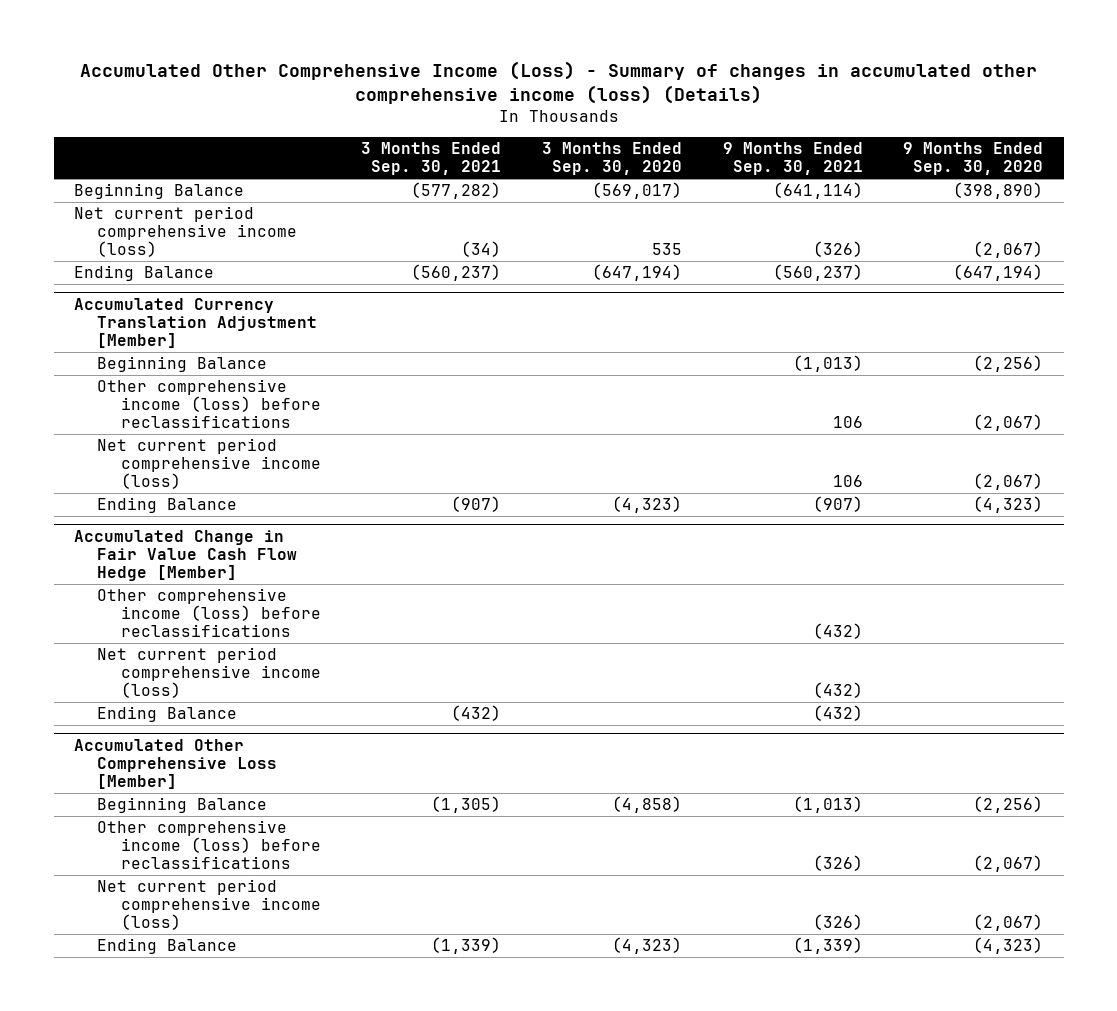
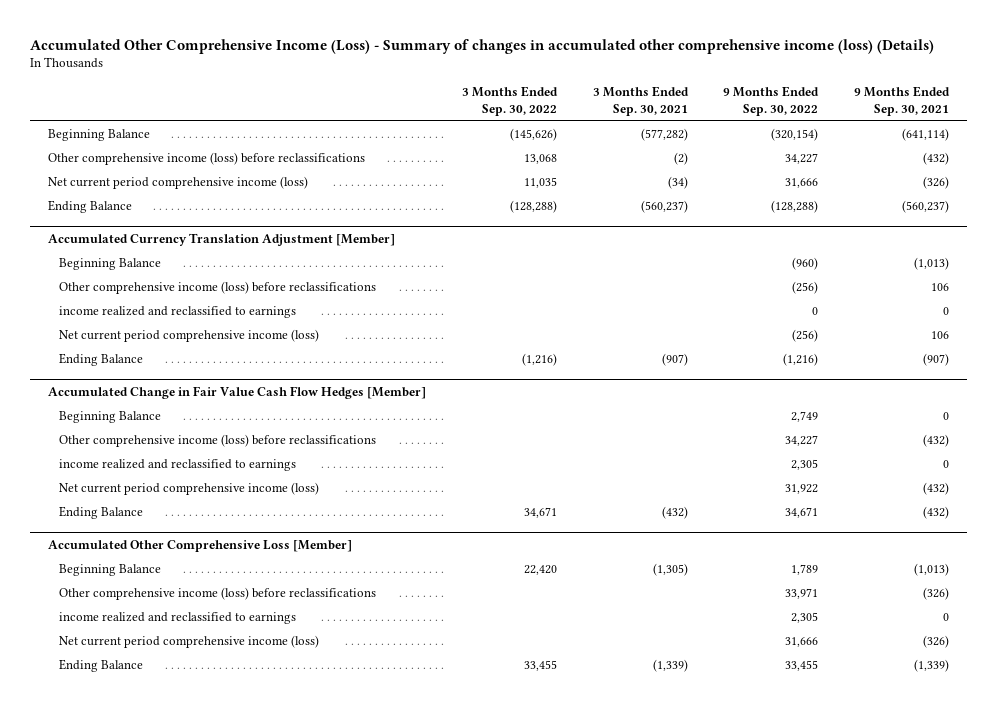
[541,142,682,176] 3 Months Ended Sep. 30, 2020 -> none
[903,142,1044,176] 9 Months Ended Sep. 30, 2020 -> none
none -> [461,86,558,116] 3 Months Ended Sep. 30, 2022
none -> [723,86,820,116] 9 Months Ended Sep. 30, 2022
none -> [47,152,365,166] Other comprehensive income (loss) before reclassifications
none -> [59,306,297,319] income realized and reclassified to earnings
[73,530,298,581] Accumulated Change in Fair Value Cash Flow Hedge [Member] -> [47,385,426,399] Accumulated Change in Fair Value Cash Flow Hedges [Member]
none -> [59,411,162,424] Beginning Balance
none -> [59,459,297,472] income realized and reclassified to earnings
none -> [59,612,297,625] income realized and reclassified to earnings

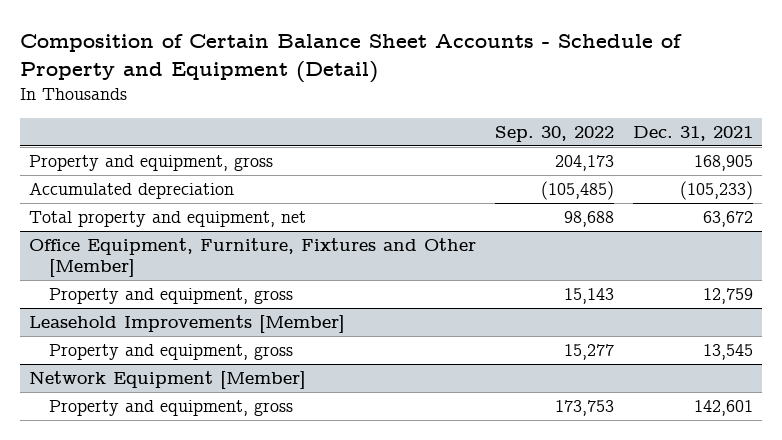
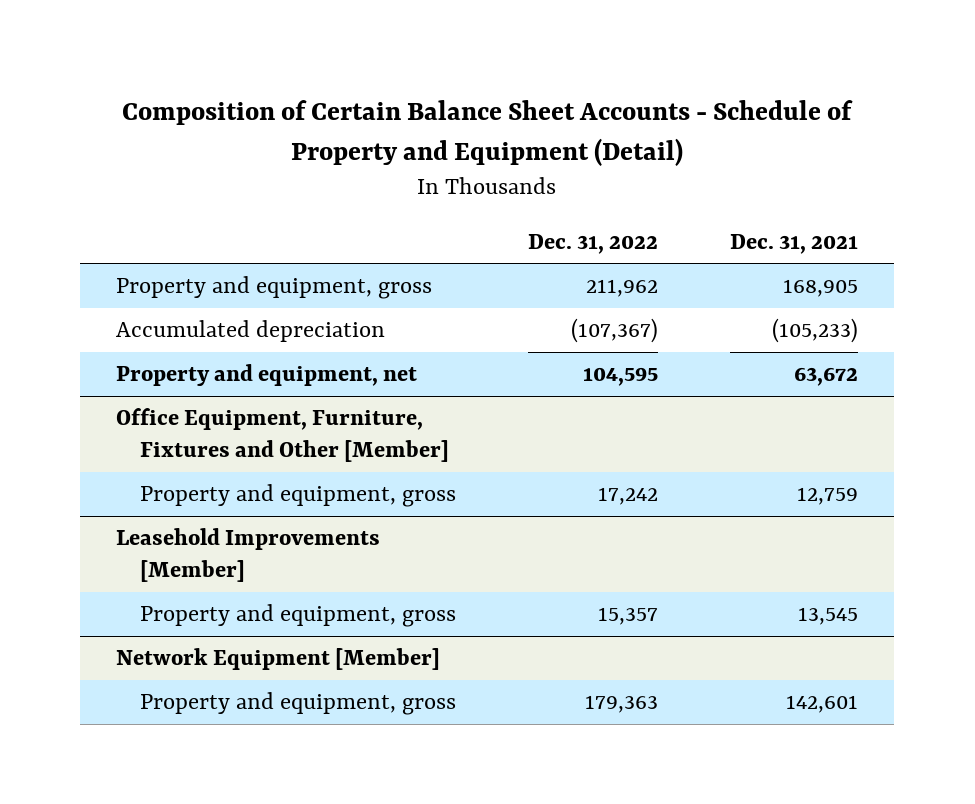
[494,126,614,143] Sep. 30, 2022 -> none
none -> [528,233,659,254] Dec. 31, 2022
[29,211,307,228] Total property and equipment, net -> [116,364,418,387] Property and equipment, net

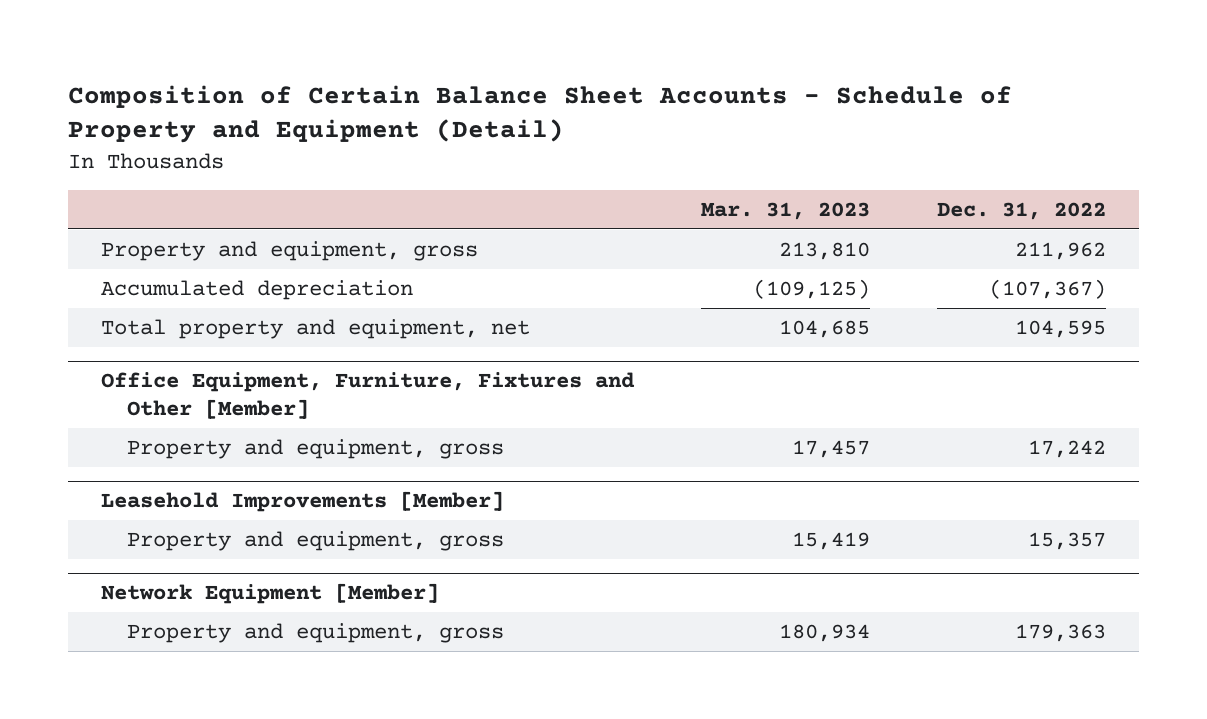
[730,233,859,254] Dec. 31, 2021 -> none
none -> [700,201,870,220] Mar. 31, 2023
[116,364,418,387] Property and equipment, net -> [101,318,531,339] Total property and equipment, net

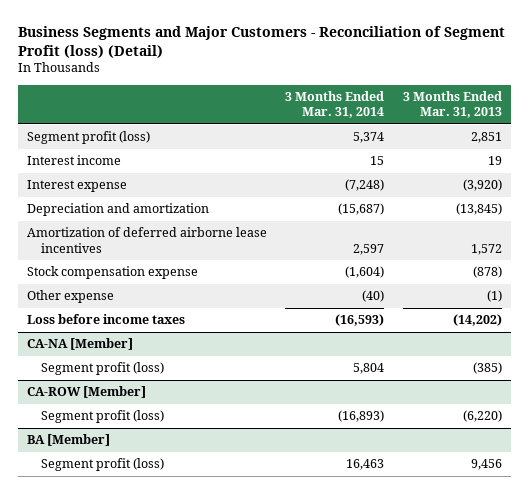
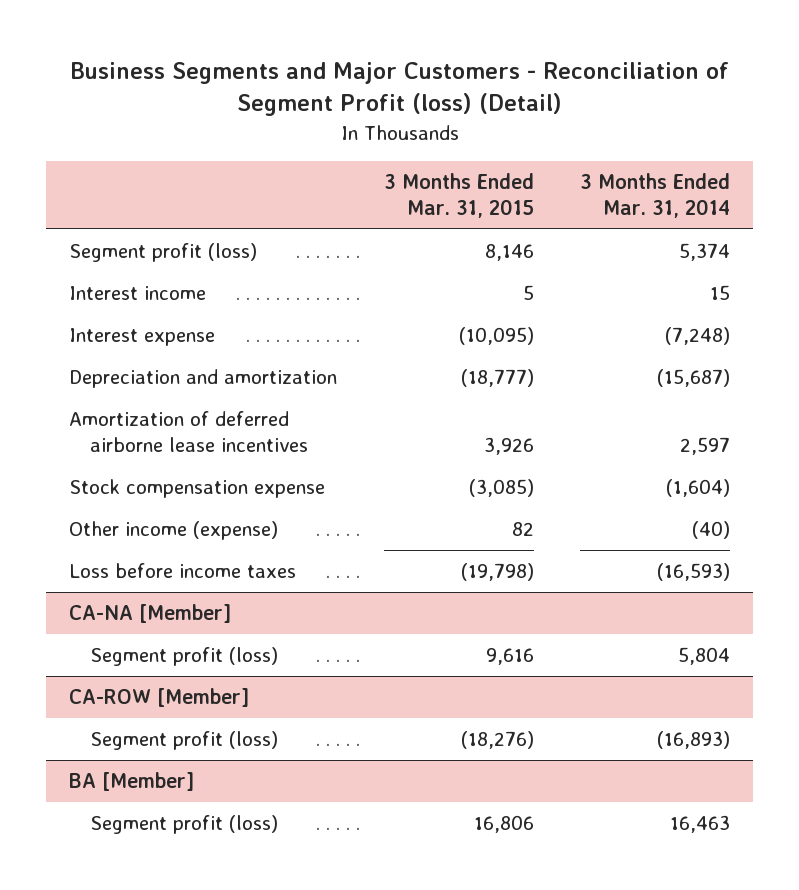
[402,90,502,119] 3 Months Ended Mar. 31, 2013 -> none
none -> [383,172,534,218] 3 Months Ended Mar. 31, 2015
[26,290,114,304] Other expense -> [69,521,279,541] Other income (expense)

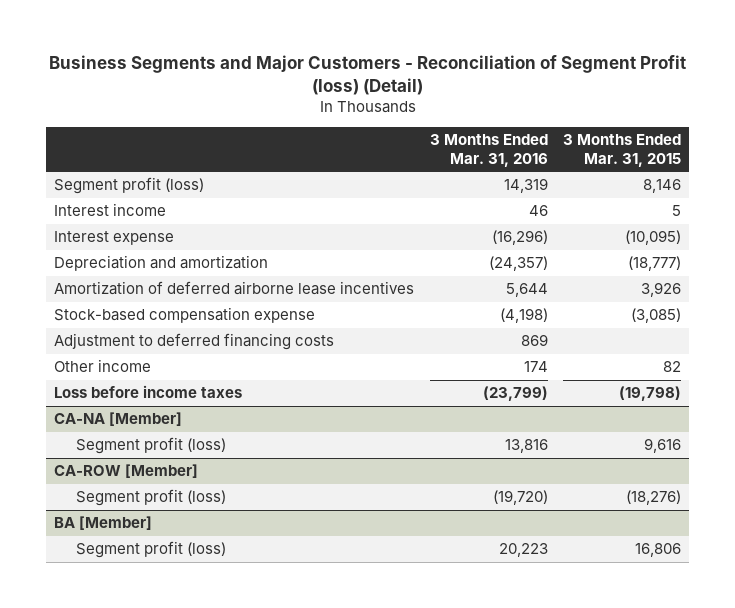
[580,172,731,218] 3 Months Ended Mar. 31, 2014 -> none
none -> [429,133,548,167] 3 Months Ended Mar. 31, 2016
[69,479,326,499] Stock compensation expense -> [53,307,315,324] Stock-based compensation expense
none -> [53,333,334,351] Adjustment to deferred financing costs
[69,521,279,541] Other income (expense) -> [53,359,151,373] Other income

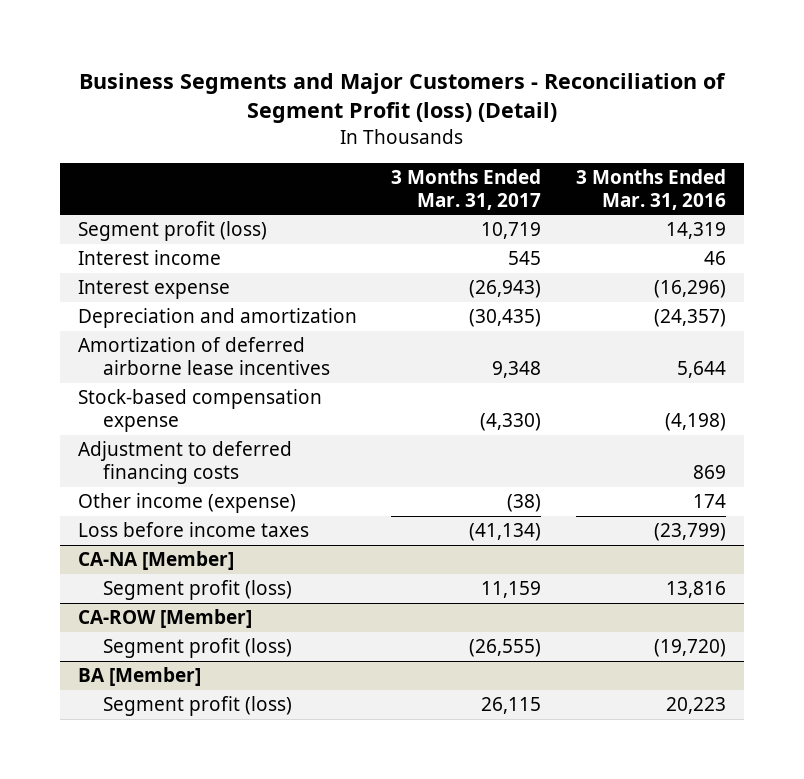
[563,133,682,167] 3 Months Ended Mar. 31, 2015 -> none
none -> [391,168,542,210] 3 Months Ended Mar. 31, 2017
[53,359,151,373] Other income -> [77,493,296,514] Other income (expense)

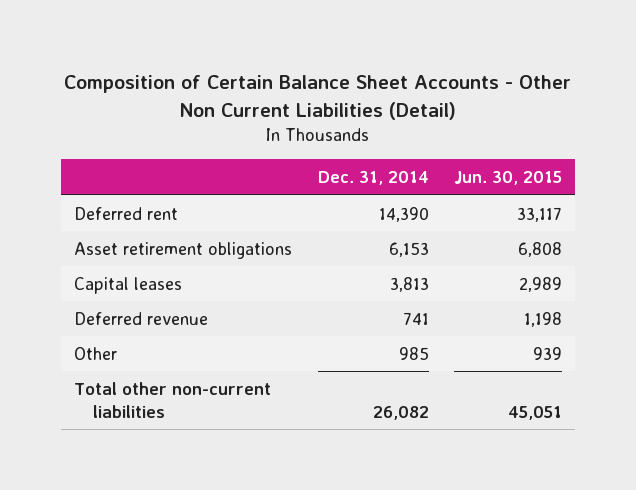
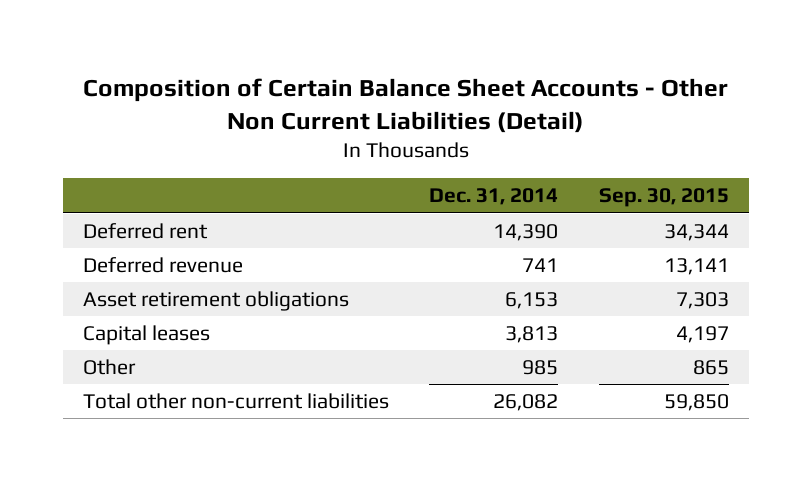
[454,171,563,186] Jun. 30, 2015 -> none
none -> [598,188,729,208] Sep. 30, 2015
[74,311,209,325] Deferred revenue -> [82,257,243,274] Deferred revenue

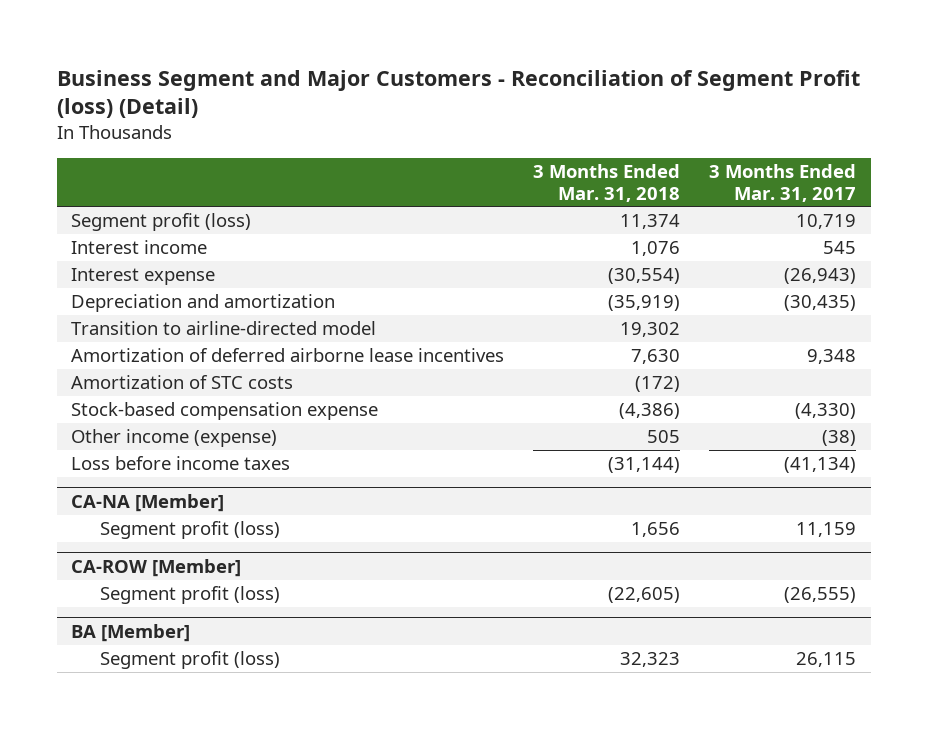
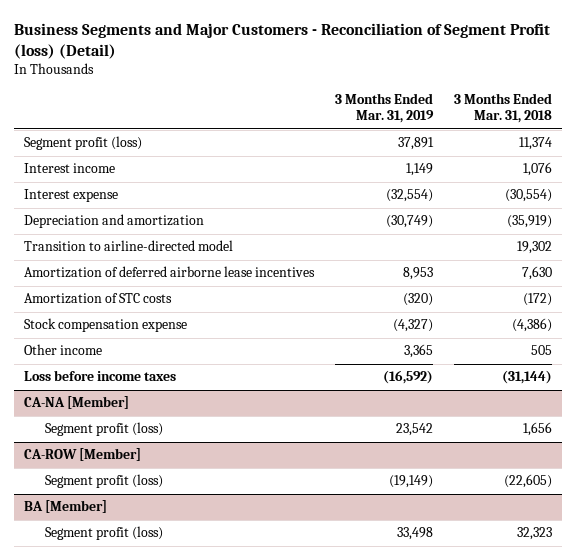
[56,69,860,119] Business Segment and Major Customers - Reconciliation of Segment Profit (loss) (Detail) -> [13,22,550,59] Business Segments and Major Customers - Reconciliation of Segment Profit (loss) (Detail)
[709,163,857,202] 3 Months Ended Mar. 31, 2017 -> none
none -> [334,93,434,124] 3 Months Ended Mar. 31, 2019
[71,401,379,420] Stock-based compensation expense -> [24,318,188,333] Stock compensation expense
[71,428,278,447] Other income (expense) -> [24,344,103,356] Other income

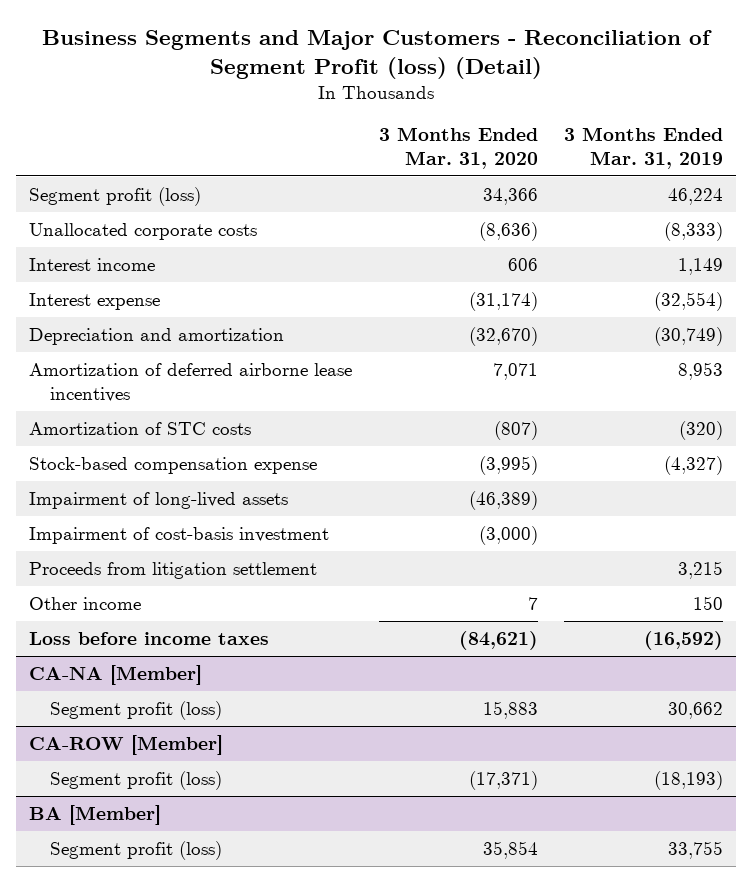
[453,93,552,124] 3 Months Ended Mar. 31, 2018 -> none
none -> [378,127,538,169] 3 Months Ended Mar. 31, 2020
[397,137,434,151] 37,891 -> [668,187,724,205] 46,224
none -> [29,222,258,240] Unallocated corporate costs
[24,240,234,252] Transition to airline-directed model -> none
[24,318,188,333] Stock compensation expense -> [29,456,318,474] Stock-based compensation expense
none -> [29,491,289,509] Impairment of long-lived assets
none -> [29,526,330,544] Impairment of cost-basis investment
none -> [29,561,318,579] Proceeds from litigation settlement
[403,344,433,359] 3,365 -> [693,595,724,610] 150
[395,423,433,437] 23,542 -> [668,701,724,719] 30,662
[388,475,433,489] (19,149) -> [654,770,724,790] (18,193)
[396,527,433,541] 33,498 -> [668,840,724,859] 33,755

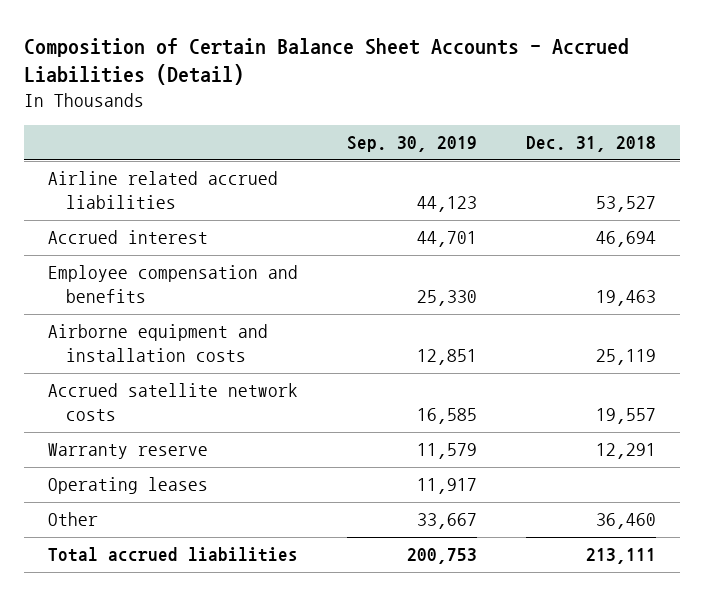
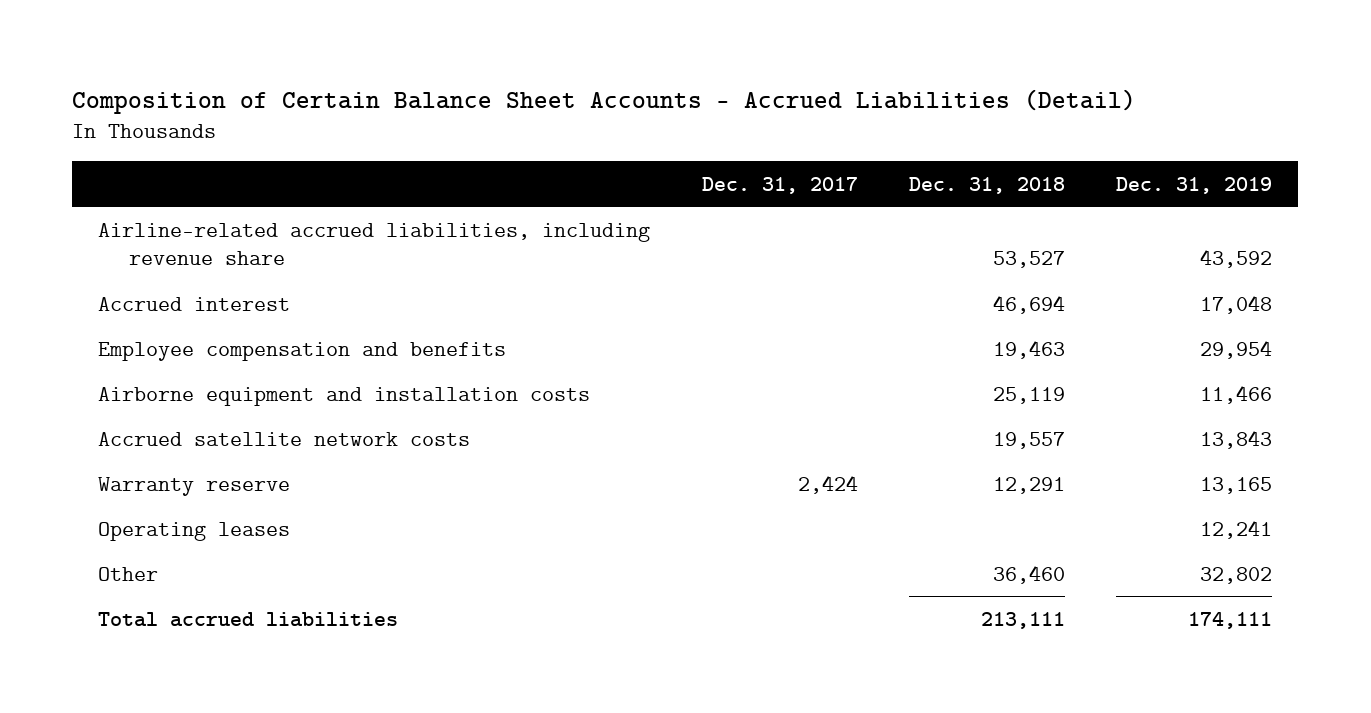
[347,136,478,153] Sep. 30, 2019 -> none
none -> [701,176,858,194] Dec. 31, 2017
none -> [1116,176,1273,194] Dec. 31, 2019
[48,171,279,210] Airline related accrued liabilities -> [98,222,651,265] Airline-related accrued liabilities, including revenue share

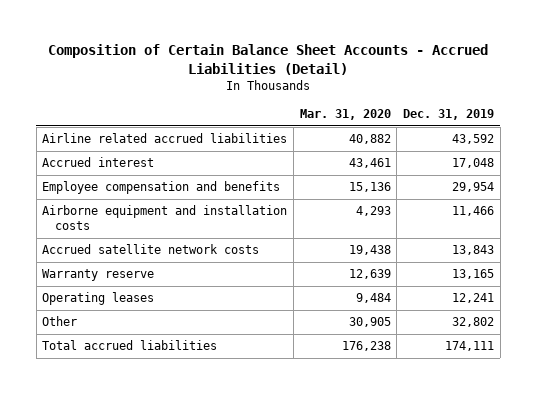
[701,176,858,194] Dec. 31, 2017 -> none
[908,176,1065,194] Dec. 31, 2018 -> none
none -> [299,109,391,121] Mar. 31, 2020
[98,222,651,265] Airline-related accrued liabilities, including revenue share -> [42,133,288,144] Airline related accrued liabilities

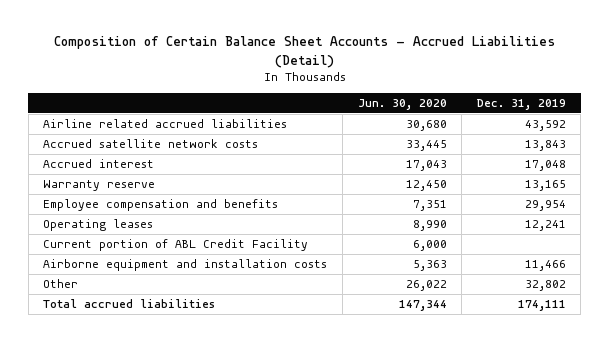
[299,109,391,121] Mar. 31, 2020 -> none
none -> [357,98,447,110] Jun. 30, 2020
[42,157,155,168] Accrued interest -> [43,159,155,169] Accrued interest
[42,181,281,195] Employee compensation and benefits -> [43,199,279,212] Employee compensation and benefits
none -> [43,239,309,252] Current portion of ABL Credit Facility
[42,205,288,231] Airborne equipment and installation costs -> [43,259,328,272] Airborne equipment and installation costs

